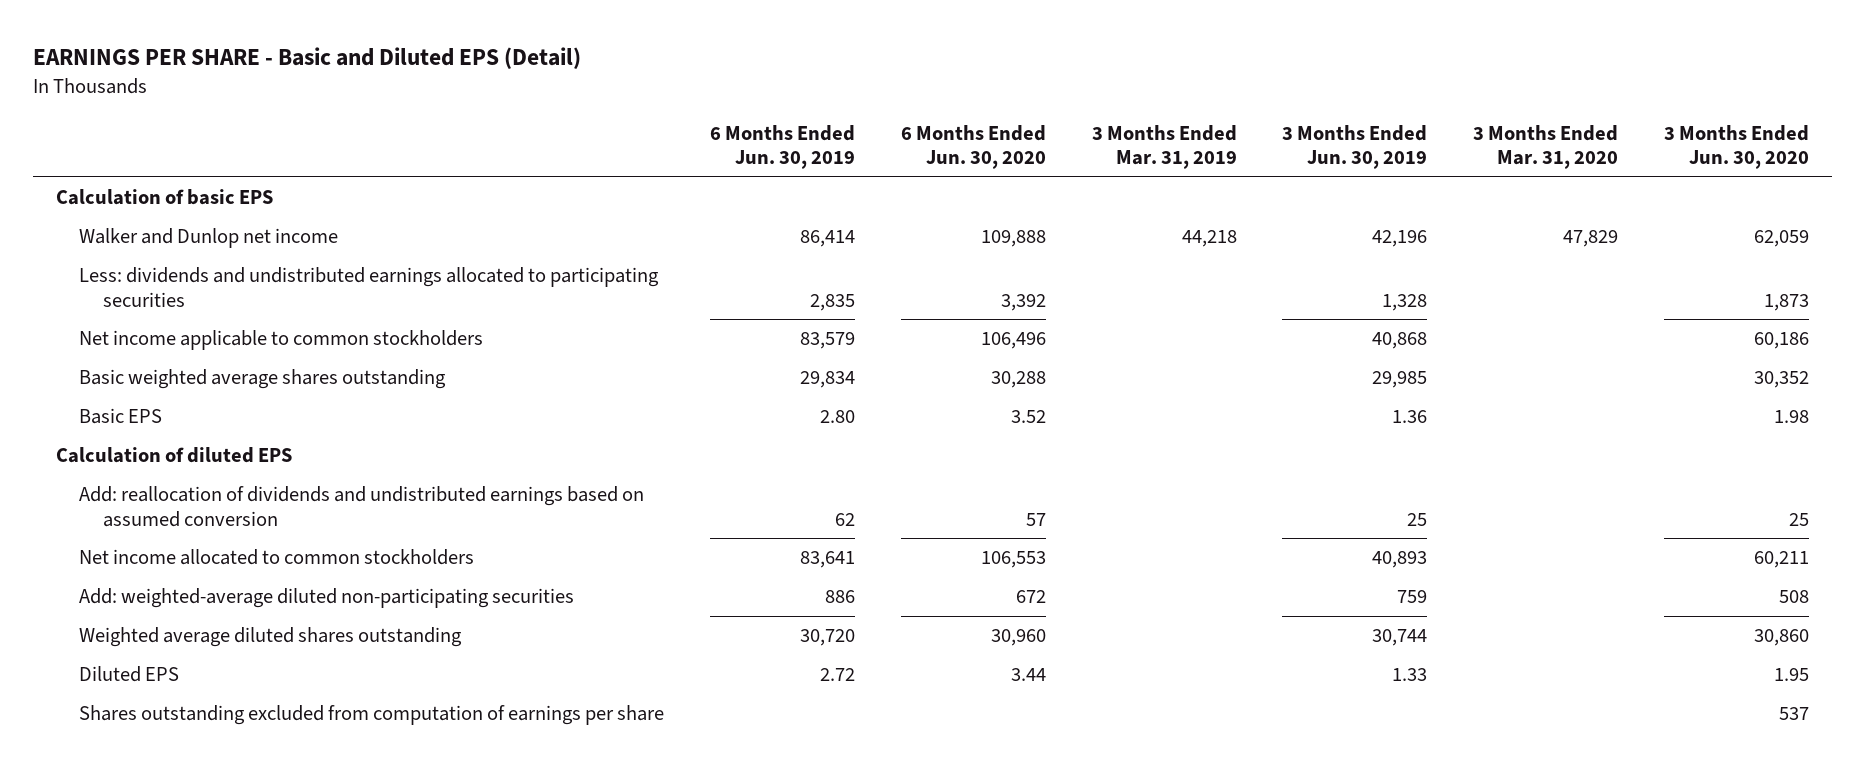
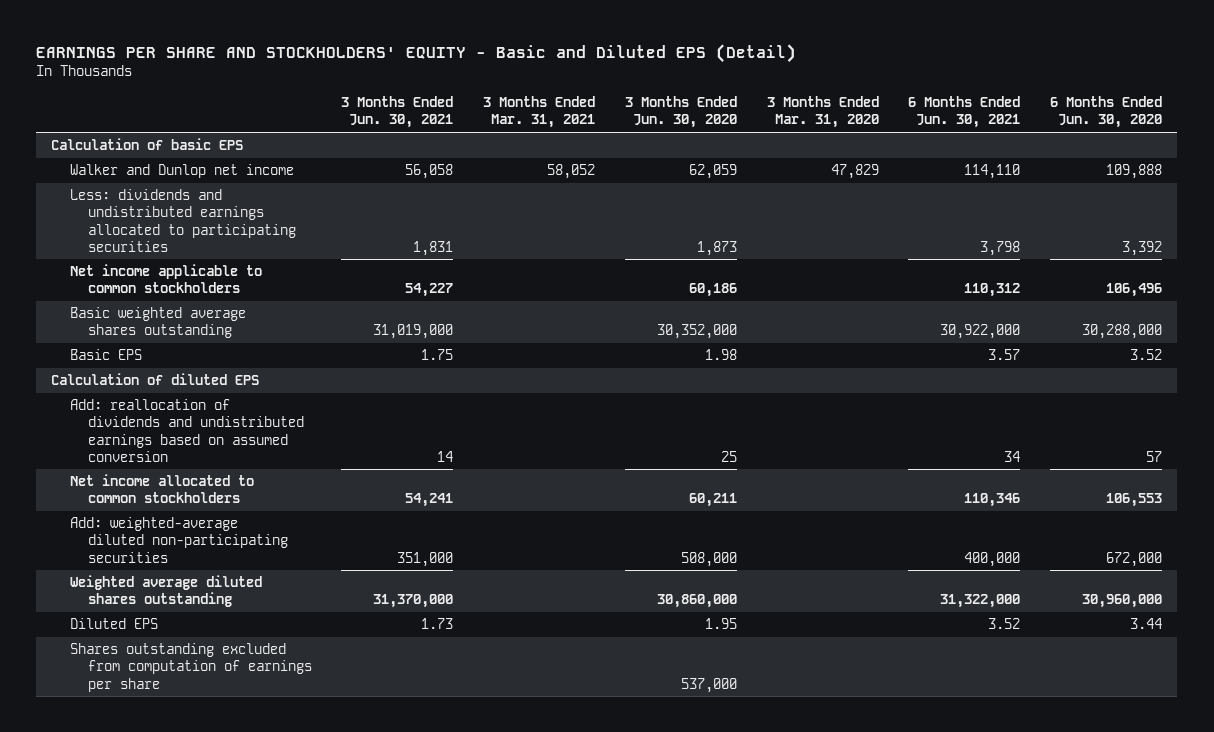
[33,47,582,70] EARNINGS PER SHARE - Basic and Diluted EPS (Detail) -> [36,43,797,63] EARNINGS PER SHARE AND STOCKHOLDERS' EQUITY - Basic and Diluted EPS (Detail)
[710,124,856,170] 6 Months Ended Jun. 30, 2019 -> none
[1091,124,1237,170] 3 Months Ended Mar. 31, 2019 -> none
[1282,124,1428,170] 3 Months Ended Jun. 30, 2019 -> none
none -> [341,96,454,129] 3 Months Ended Jun. 30, 2021
none -> [483,96,596,129] 3 Months Ended Mar. 31, 2021
none -> [908,96,1021,129] 6 Months Ended Jun. 30, 2021
[990,371,1046,389] 30,288 -> [1082,324,1163,340] 30,288,000
[1753,371,1809,389] 30,352 -> [656,324,737,340] 30,352,000
[1015,590,1046,604] 672 -> [1106,551,1163,567] 672,000
[1778,590,1809,604] 508 -> [680,551,737,567] 508,000
[990,629,1046,647] 30,960 -> [1082,594,1163,609] 30,960,000
[1753,629,1809,647] 30,860 -> [656,594,737,609] 30,860,000
[1778,707,1809,721] 537 -> [680,677,737,693] 537,000

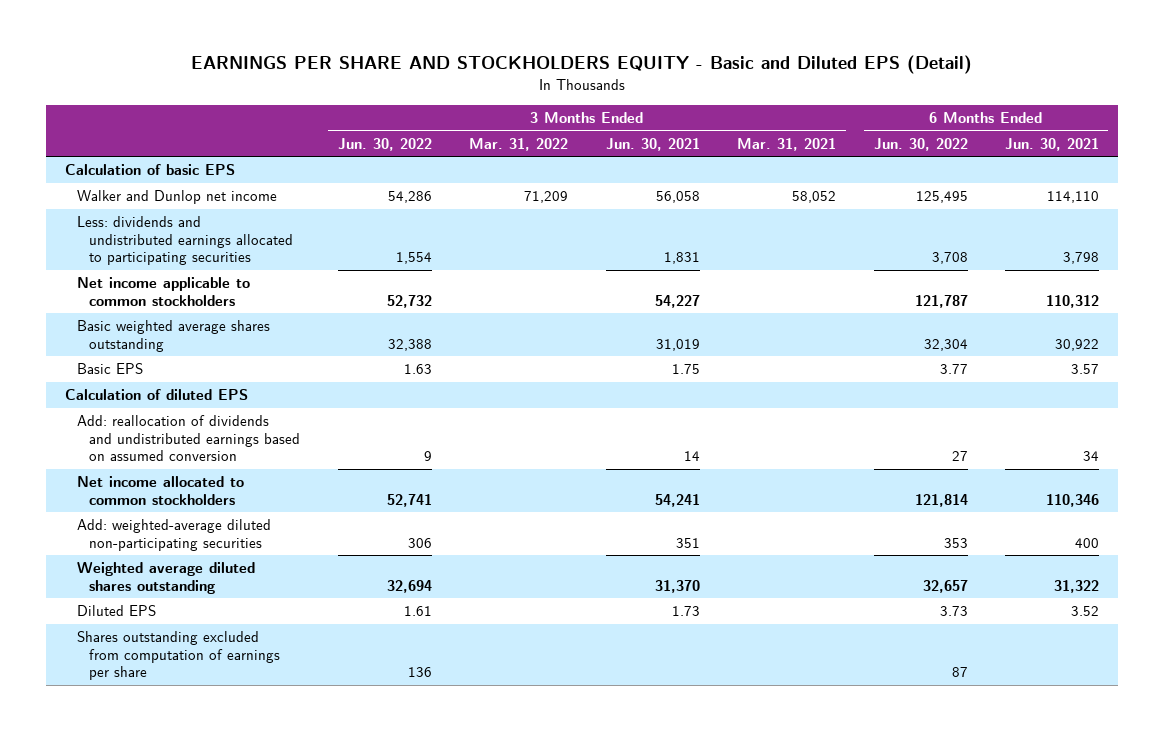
[36,43,797,63] EARNINGS PER SHARE AND STOCKHOLDERS' EQUITY - Basic and Diluted EPS (Detail) -> [190,55,972,75] EARNINGS PER SHARE AND STOCKHOLDERS EQUITY - Basic and Diluted EPS (Detail)
[624,96,737,129] 3 Months Ended Jun. 30, 2020 -> none
[766,96,879,129] 3 Months Ended Mar. 31, 2020 -> none
[1050,96,1163,129] 6 Months Ended Jun. 30, 2020 -> none
none -> [337,137,432,151] Jun. 30, 2022
none -> [469,137,569,151] Mar. 31, 2022
none -> [873,137,968,151] Jun. 30, 2022
[373,324,454,340] 31,019,000 -> [655,338,700,351] 31,019
[940,324,1021,340] 30,922,000 -> [1055,338,1100,351] 30,922
[397,551,454,567] 351,000 -> [675,537,700,548] 351
[964,551,1021,567] 400,000 -> [1075,537,1100,548] 400
[373,594,454,609] 31,370,000 -> [654,579,700,593] 31,370
[940,594,1021,609] 31,322,000 -> [1054,579,1100,593] 31,322

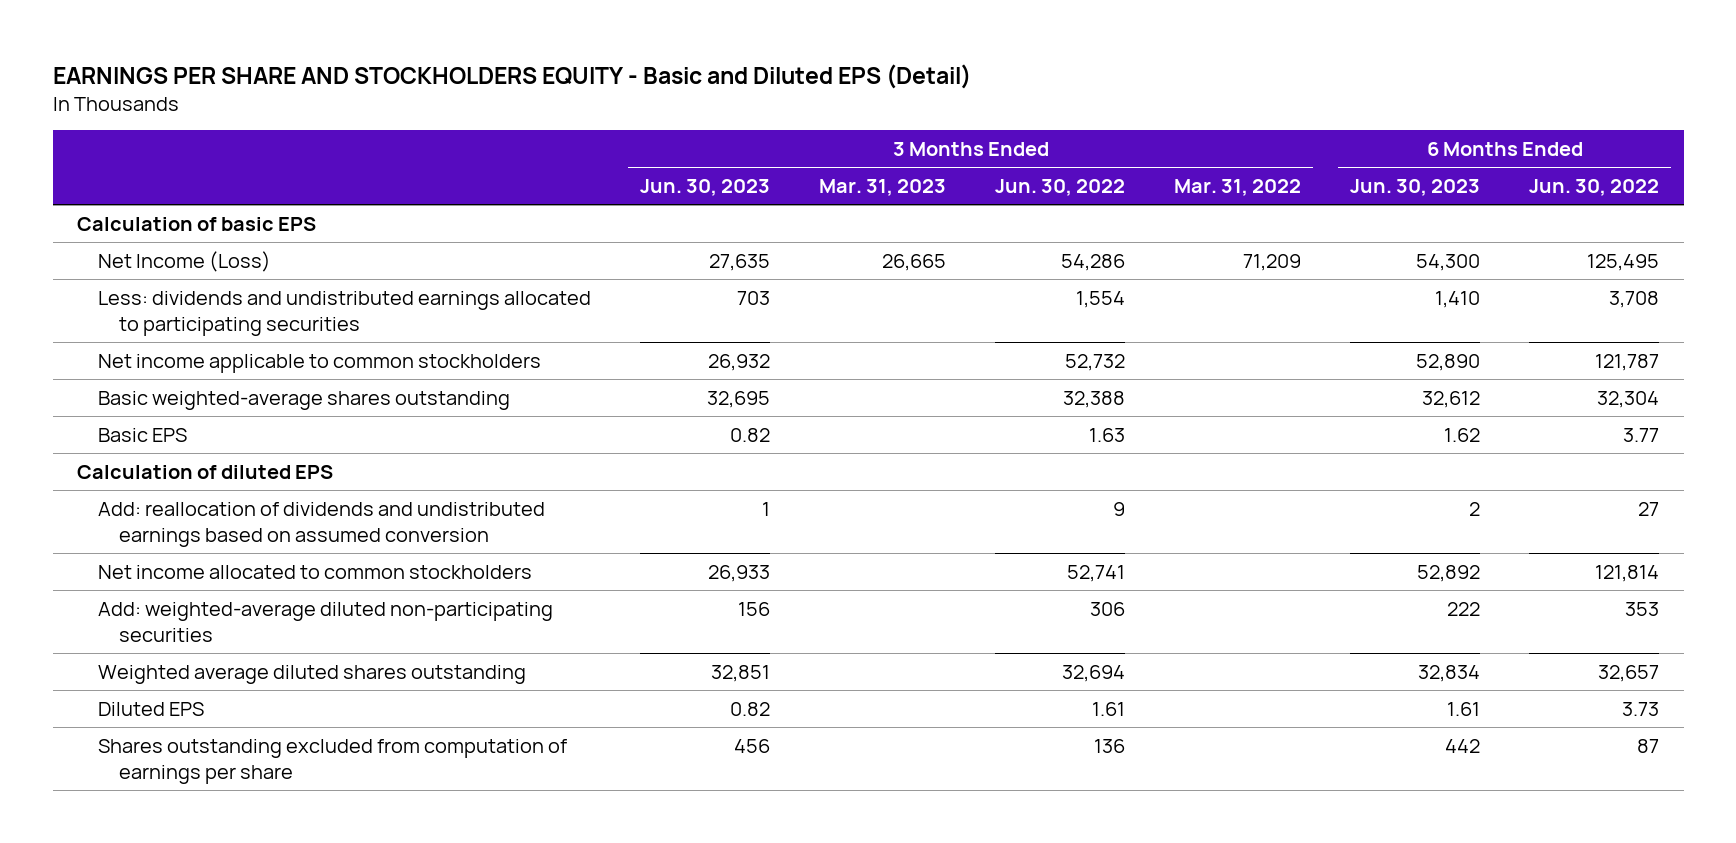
[605,137,700,151] Jun. 30, 2021 -> none
[737,137,837,151] Mar. 31, 2021 -> none
[1005,137,1100,151] Jun. 30, 2021 -> none
none -> [640,178,771,196] Jun. 30, 2023
none -> [819,178,947,196] Mar. 31, 2023
none -> [1350,178,1481,196] Jun. 30, 2023
[77,190,278,205] Walker and Dunlop net income -> [98,250,272,272] Net Income (Loss)
[77,320,271,352] Basic weighted average shares outstanding -> [98,390,511,410] Basic weighted-average shares outstanding

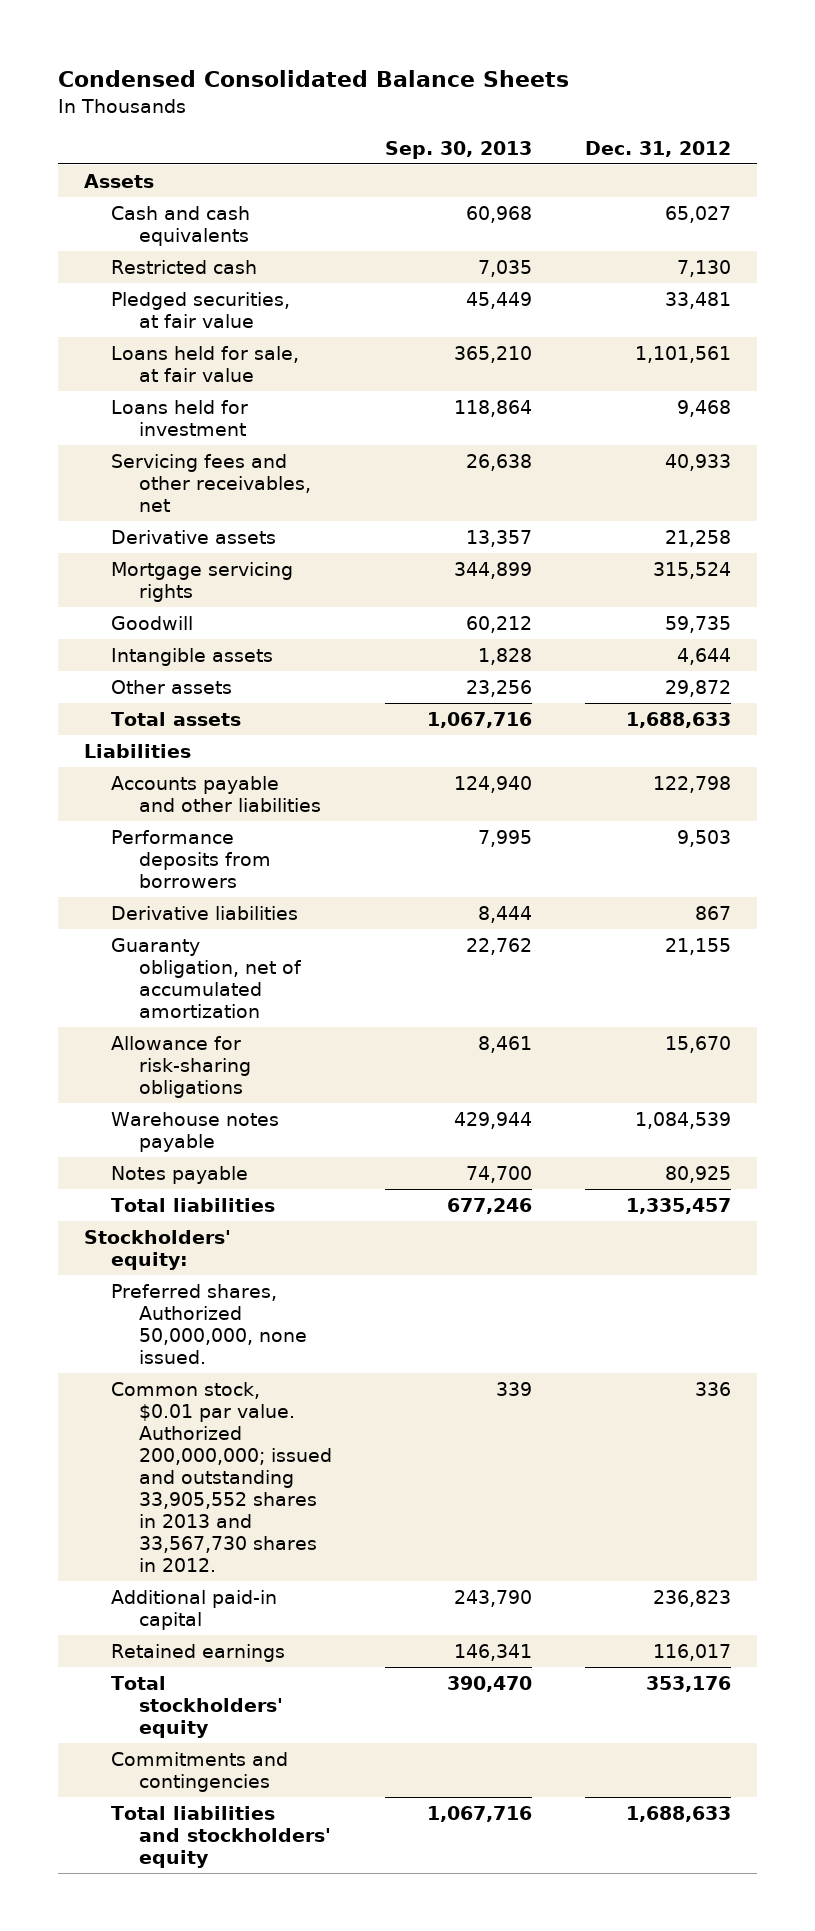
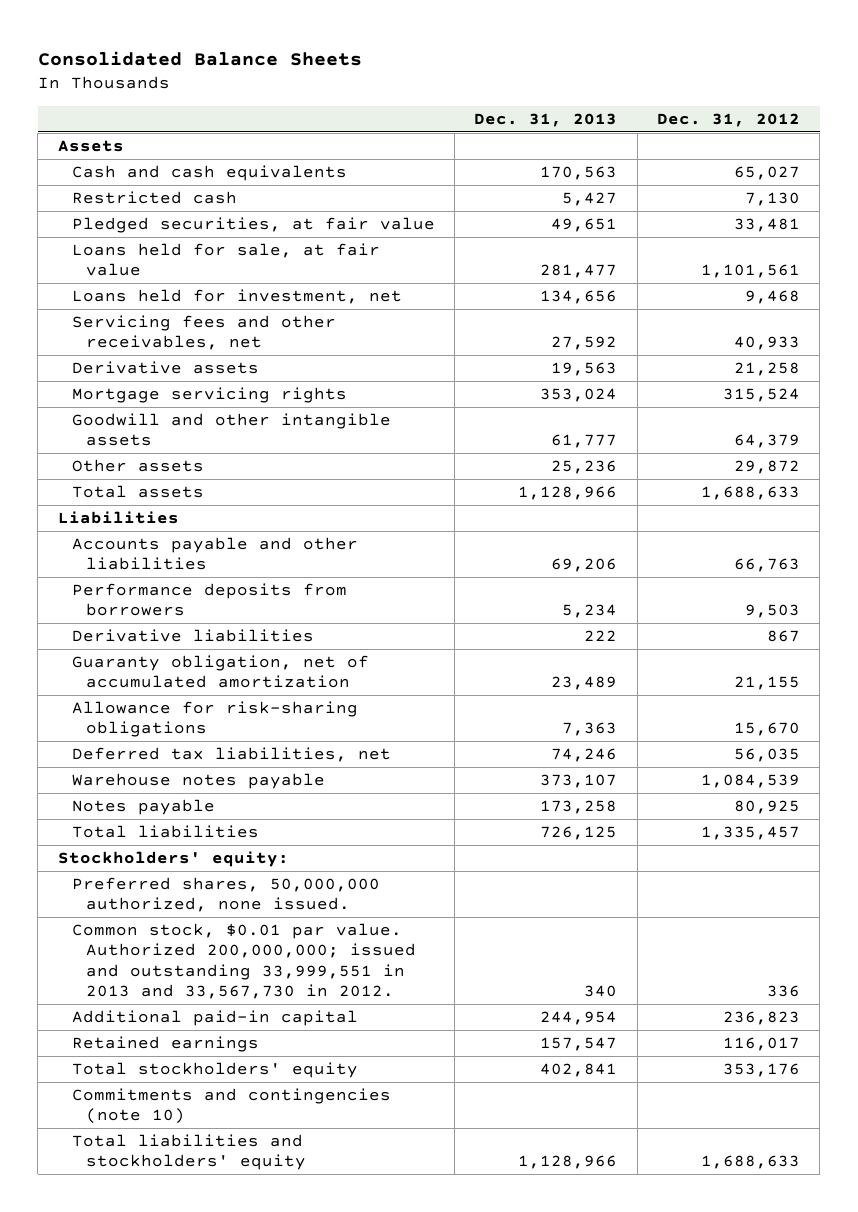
[57,70,569,88] Condensed Consolidated Balance Sheets -> [37,50,362,66] Consolidated Balance Sheets
[384,140,532,159] Sep. 30, 2013 -> none
none -> [474,112,618,127] Dec. 31, 2013
[111,400,249,437] Loans held for investment -> [71,289,402,305] Loans held for investment, net
[111,616,194,631] Goodwill -> none
[111,648,274,667] Intangible assets -> none
none -> [71,413,391,447] Goodwill and other intangible assets
[652,776,731,794] 122,798 -> [733,558,800,573] 66,763
none -> [71,747,391,763] Deferred tax liabilities, net
[111,1284,308,1365] Preferred shares, Authorized 50,000,000, none issued. -> [71,877,380,913] Preferred shares, 50,000,000 authorized, none issued.
[111,1382,333,1573] Common stock, $0.01 par value. Authorized 200,000,000; issued and outstanding 33,905,552 shares in 2013 and 33,567,730 shares in 2012. -> [71,923,416,1000] Common stock, $0.01 par value. Authorized 200,000,000; issued and outstanding 33,999,551 in 2013 and 33,567,730 in 2012.
[111,1752,289,1793] Commitments and contingencies -> [71,1088,391,1125] Commitments and contingencies (note 10)

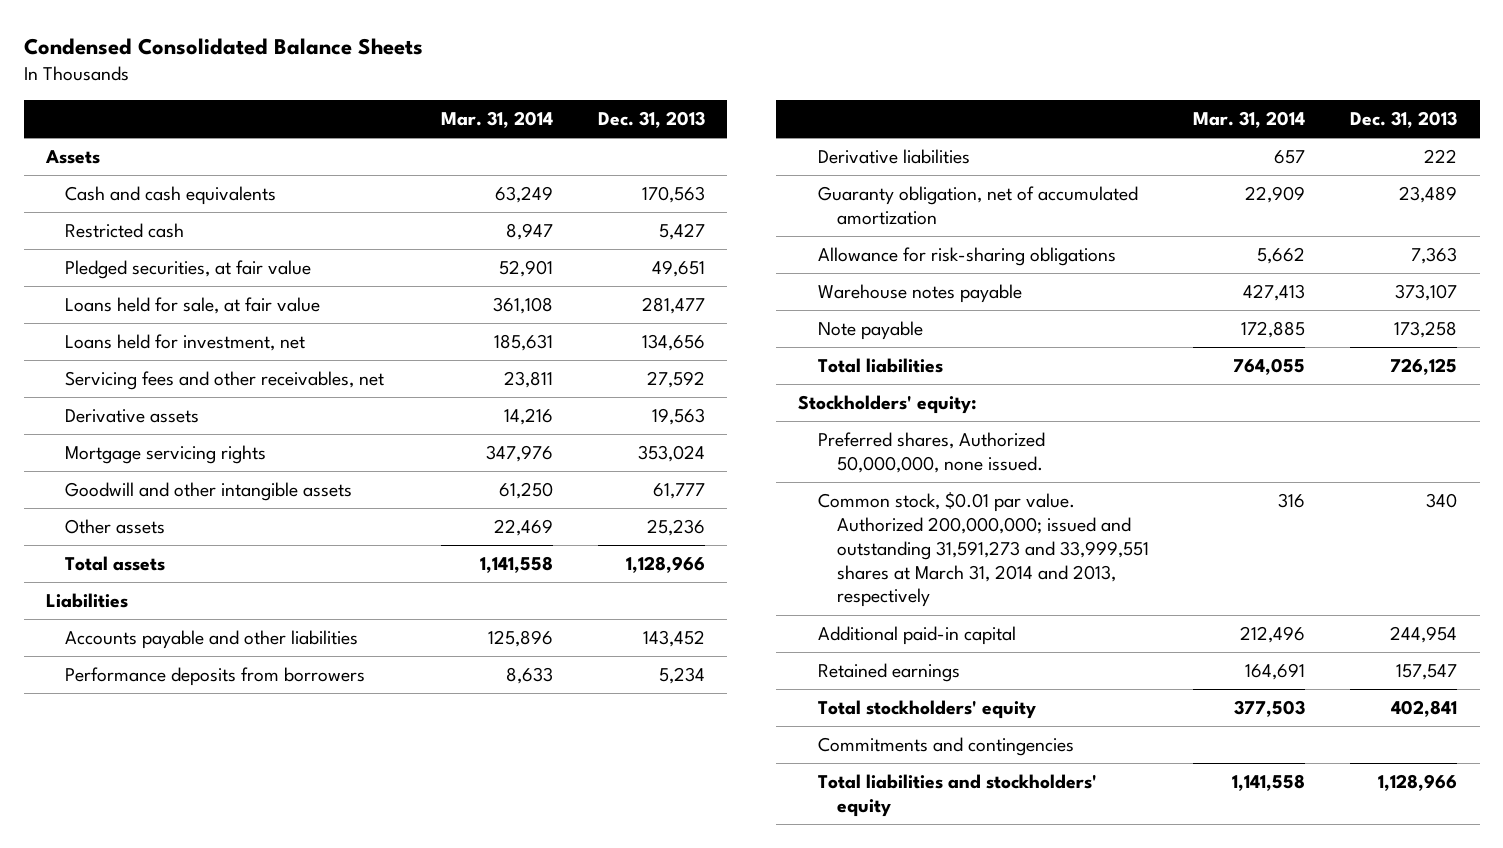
[37,50,362,66] Consolidated Balance Sheets -> [23,37,423,55] Condensed Consolidated Balance Sheets
[656,112,800,127] Dec. 31, 2012 -> none
none -> [441,110,554,128] Mar. 31, 2014
[551,558,618,573] 69,206 -> [642,630,705,648] 143,452
[71,747,391,763] Deferred tax liabilities, net -> none
[71,799,215,816] Notes payable -> [817,321,923,341] Note payable
[71,877,380,913] Preferred shares, 50,000,000 authorized, none issued. -> [817,432,1045,473] Preferred shares, Authorized 50,000,000, none issued.
[71,923,416,1000] Common stock, $0.01 par value. Authorized 200,000,000; issued and outstanding 33,999,551 in 2013 and 33,567,730 in 2012. -> [817,492,1149,608] Common stock, $0.01 par value. Authorized 200,000,000; issued and outstanding 31,591,273 and 33,999,551 shares at March 31, 2014 and 2013, respectively
[71,1088,391,1125] Commitments and contingencies (note 10) -> [817,737,1074,757] Commitments and contingencies

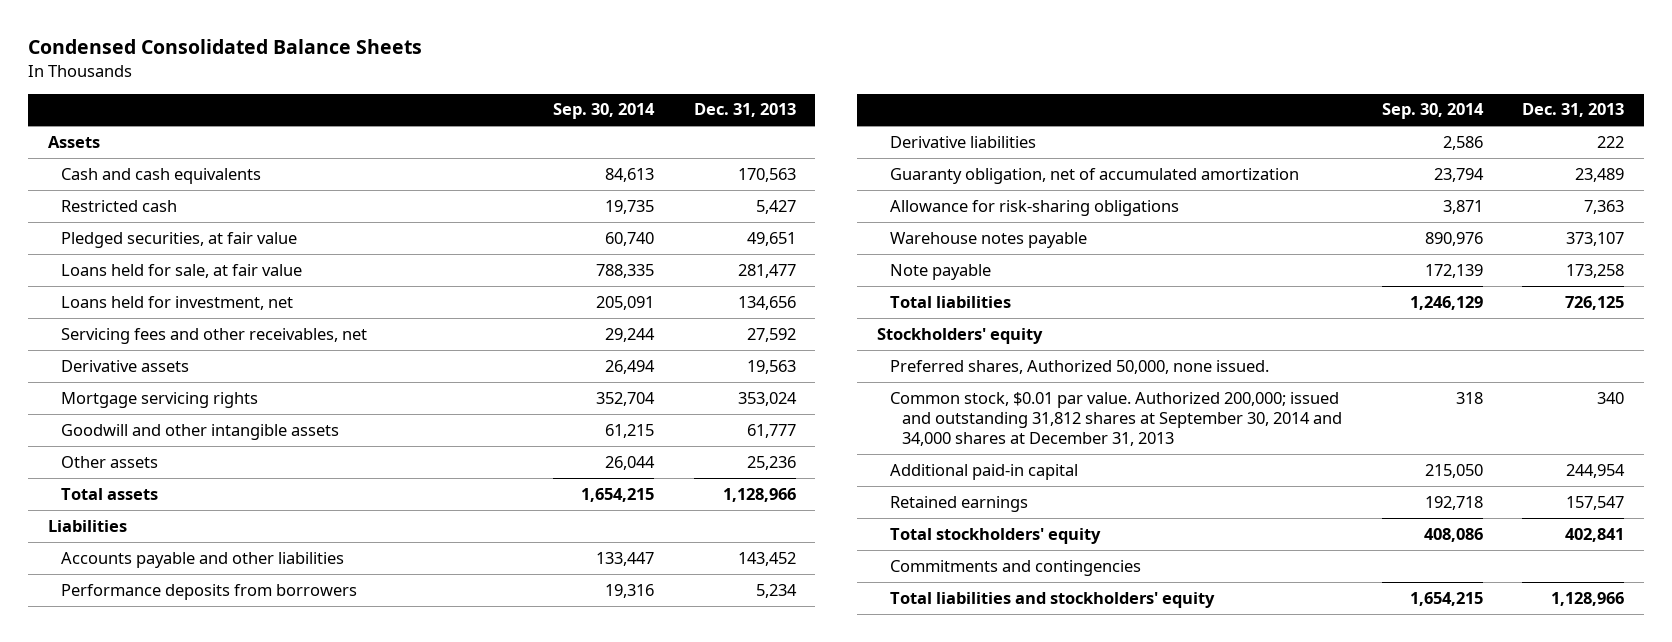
[441,110,554,128] Mar. 31, 2014 -> none
none -> [553,103,656,120] Sep. 30, 2014
[798,395,978,415] Stockholders' equity: -> [876,327,1043,344] Stockholders' equity
[817,432,1045,473] Preferred shares, Authorized 50,000,000, none issued. -> [889,359,1269,374] Preferred shares, Authorized 50,000, none issued.
[817,492,1149,608] Common stock, $0.01 par value. Authorized 200,000,000; issued and outstanding 31,591,273 and 33,999,551 shares at March 31, 2014 and 2013, respectively -> [889,391,1343,447] Common stock, $0.01 par value. Authorized 200,000; issued and outstanding 31,812 shares at September 30, 2014 and 34,000 shares at December 31, 2013

